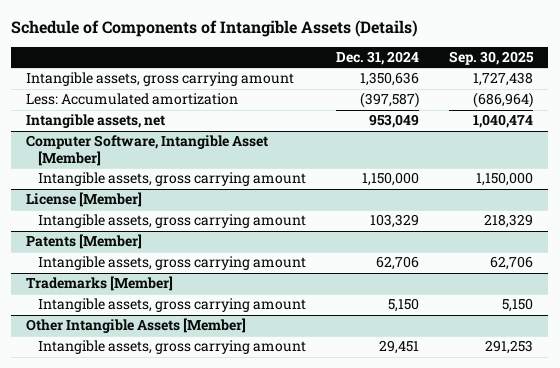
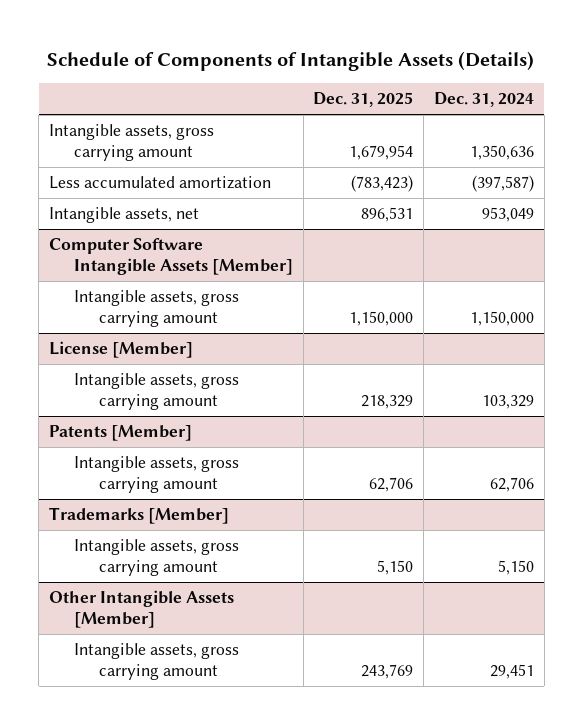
[449,51,535,66] Sep. 30, 2025 -> none
none -> [313,92,414,108] Dec. 31, 2025
[26,93,239,106] Less: Accumulated amortization -> [48,176,271,190] Less accumulated amortization
[26,135,269,167] Computer Software, Intangible Asset [Member] -> [48,238,293,275] Computer Software Intangible Assets [Member]

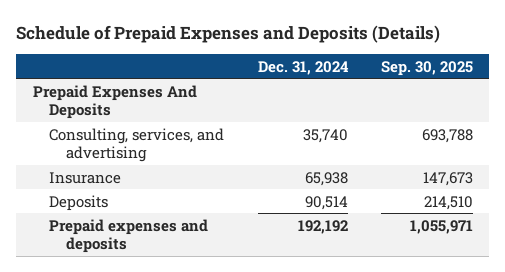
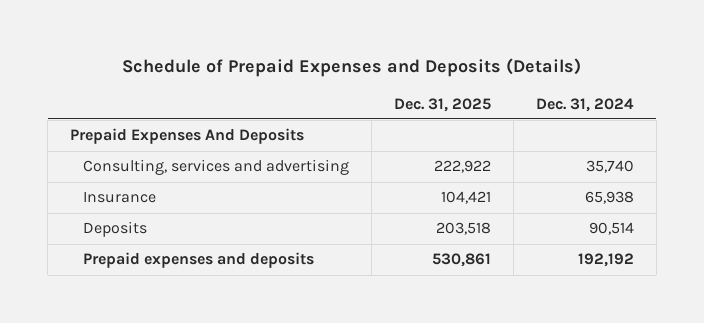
[380,60,473,76] Sep. 30, 2025 -> none
none -> [394,97,492,112] Dec. 31, 2025
[49,127,225,163] Consulting, services, and advertising -> [83,159,350,176] Consulting, services and advertising

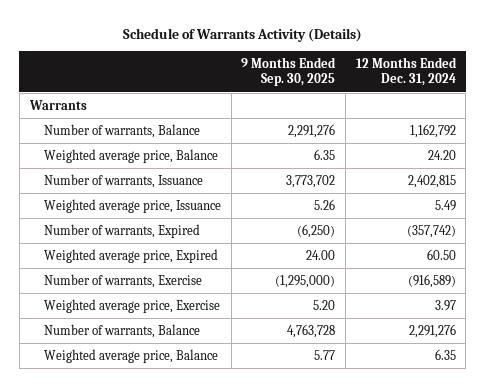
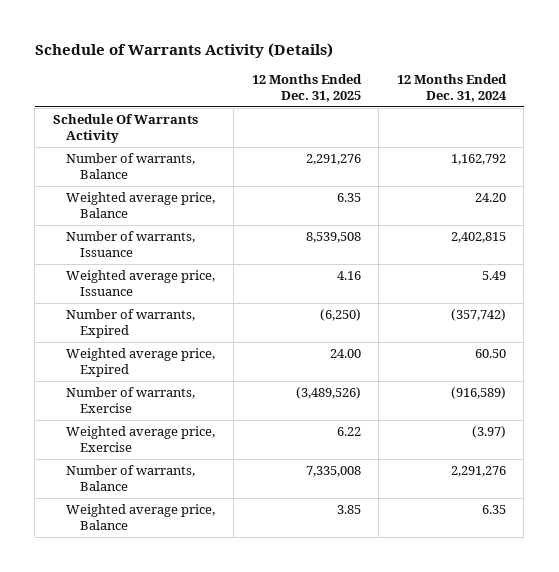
[241,56,337,87] 9 Months Ended Sep. 30, 2025 -> none
none -> [251,74,362,102] 12 Months Ended Dec. 31, 2025
[28,99,87,110] Warrants -> none
none -> [53,114,199,143] Schedule Of Warrants Activity
[434,299,456,311] 3.97 -> [471,426,506,439] (3.97)

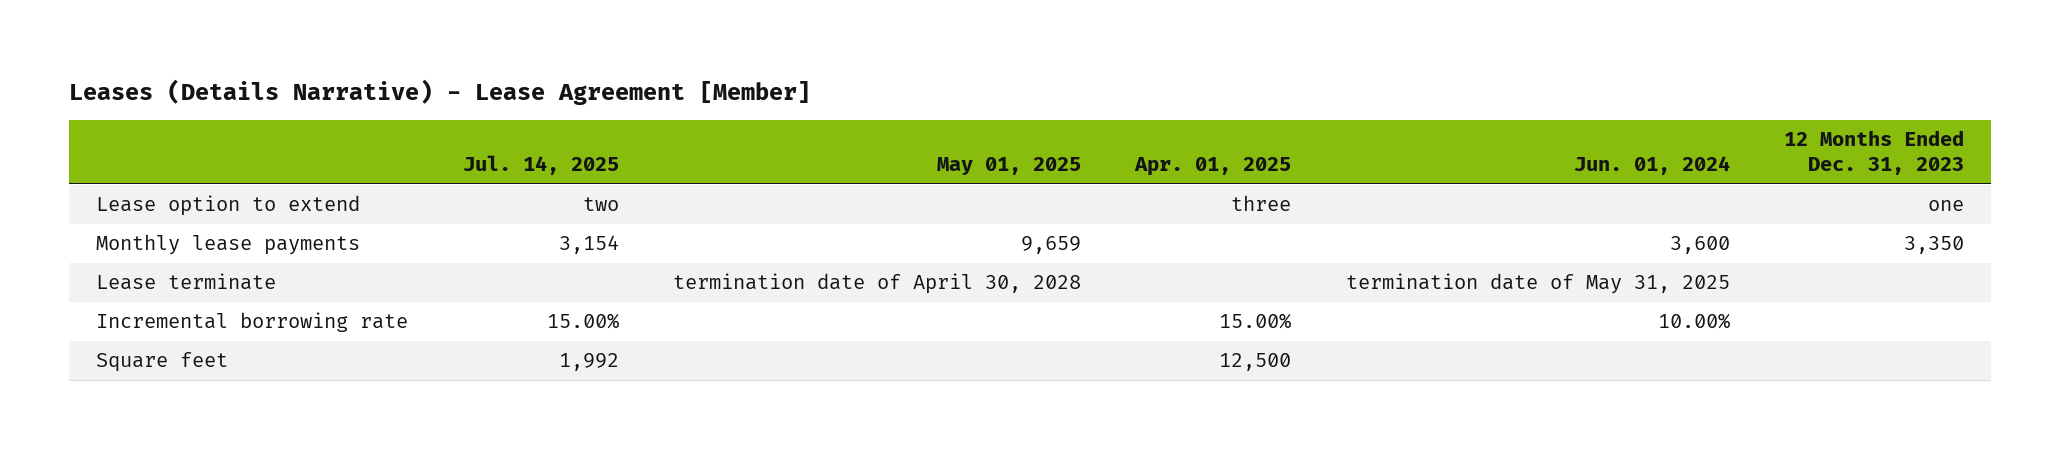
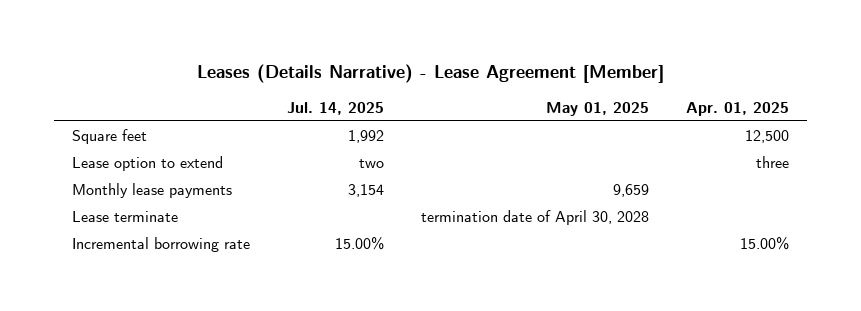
[1573,156,1730,176] Jun. 01, 2024 -> none
[1784,130,1965,176] 12 Months Ended Dec. 31, 2023 -> none
[96,352,229,373] Square feet -> [72,128,148,144] Square feet

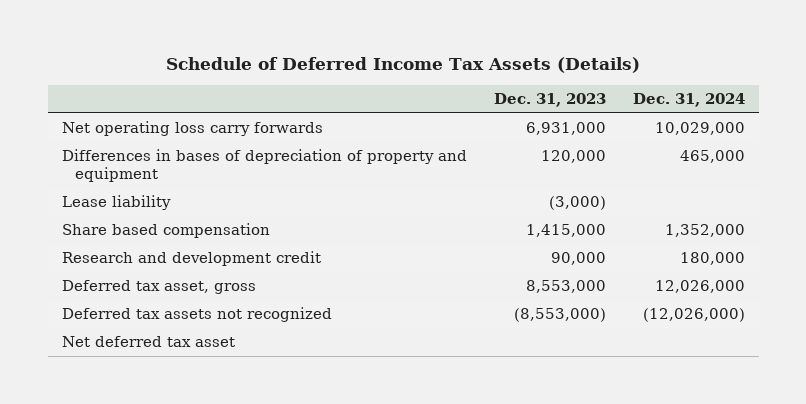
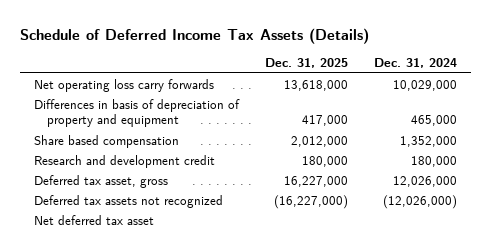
[493,92,606,107] Dec. 31, 2023 -> none
none -> [265,58,349,69] Dec. 31, 2025
[61,195,171,211] Lease liability -> none
[61,149,467,183] Differences in bases of depreciation of property and equipment -> [33,98,240,128] Differences in basis of depreciation of property and equipment

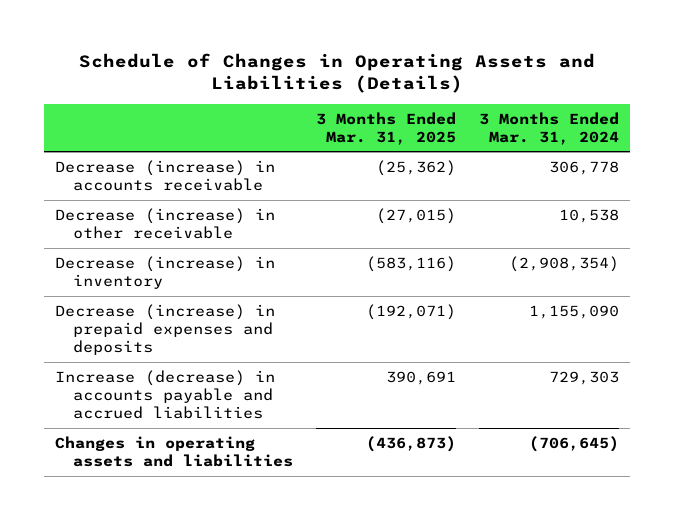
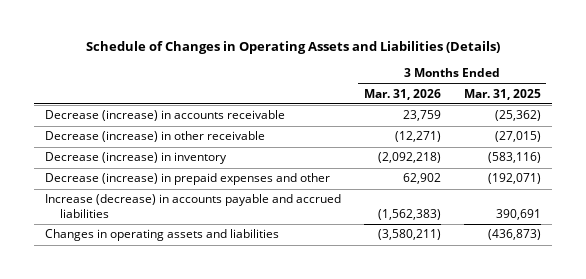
[478,111,619,145] 3 Months Ended Mar. 31, 2024 -> none
none -> [363,88,441,100] Mar. 31, 2026
[55,303,276,356] Decrease (increase) in prepaid expenses and deposits -> [44,173,330,186] Decrease (increase) in prepaid expenses and other

